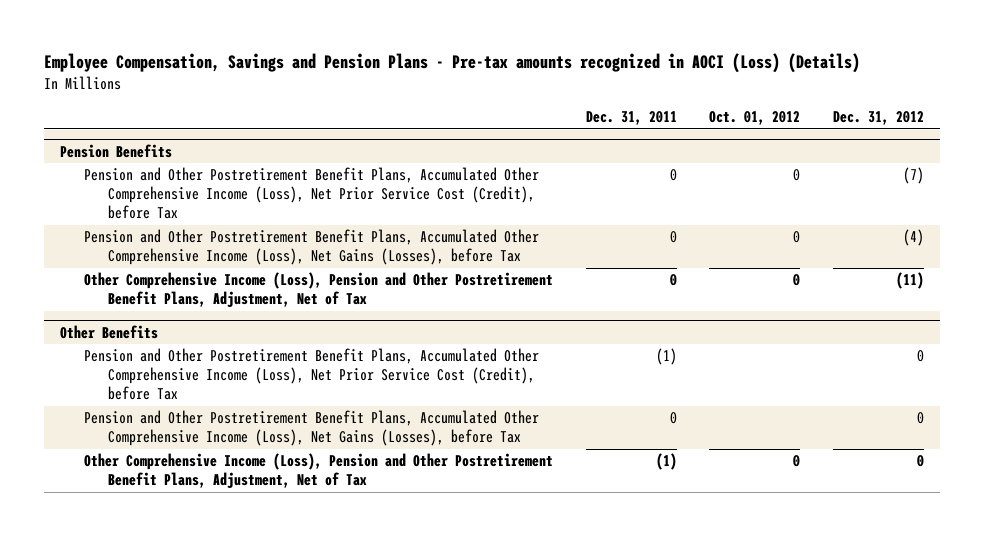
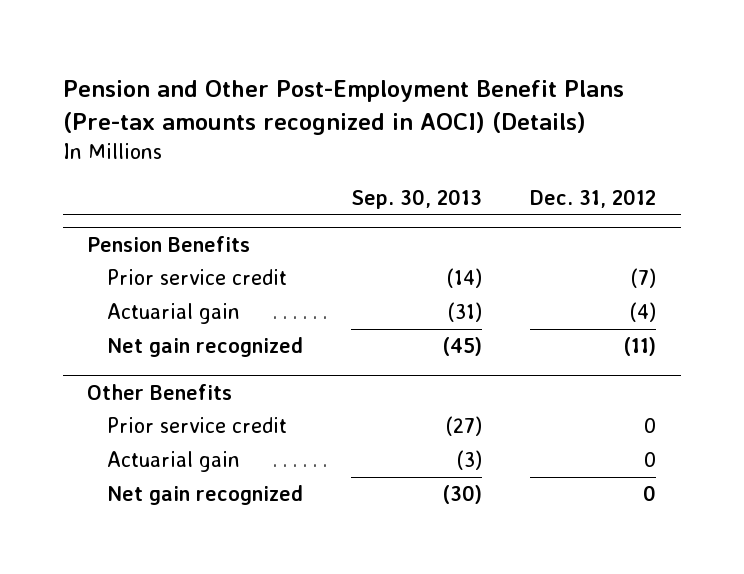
[43,52,860,73] Employee Compensation, Savings and Pension Plans - Pre-tax amounts recognized in AOCI (Loss) (Details) -> [63,79,625,136] Pension and Other Post-Employment Benefit Plans (Pre-tax amounts recognized in AOCI) (Details)
[585,111,677,126] Dec. 31, 2011 -> none
[709,111,801,126] Oct. 01, 2012 -> none
none -> [351,188,483,209] Sep. 30, 2013
[84,167,540,220] Pension and Other Postretirement Benefit Plans, Accumulated Other Comprehensive Income (Loss), Net Prior Service Cost (Credit), before Tax -> [106,269,287,286] Prior service credit
[84,229,540,266] Pension and Other Postretirement Benefit Plans, Accumulated Other Comprehensive Income (Loss), Net Gains (Losses), before Tax -> [106,303,240,325] Actuarial gain
[84,272,554,308] Other Comprehensive Income (Loss), Pension and Other Postretirement Benefit Plans, Adjustment, Net of Tax -> [106,337,303,358] Net gain recognized
[84,348,540,401] Pension and Other Postretirement Benefit Plans, Accumulated Other Comprehensive Income (Loss), Net Prior Service Cost (Credit), before Tax -> [106,417,287,434] Prior service credit
[84,410,540,447] Pension and Other Postretirement Benefit Plans, Accumulated Other Comprehensive Income (Loss), Net Gains (Losses), before Tax -> [106,451,240,473] Actuarial gain
[84,453,554,489] Other Comprehensive Income (Loss), Pension and Other Postretirement Benefit Plans, Adjustment, Net of Tax -> [106,485,303,506] Net gain recognized

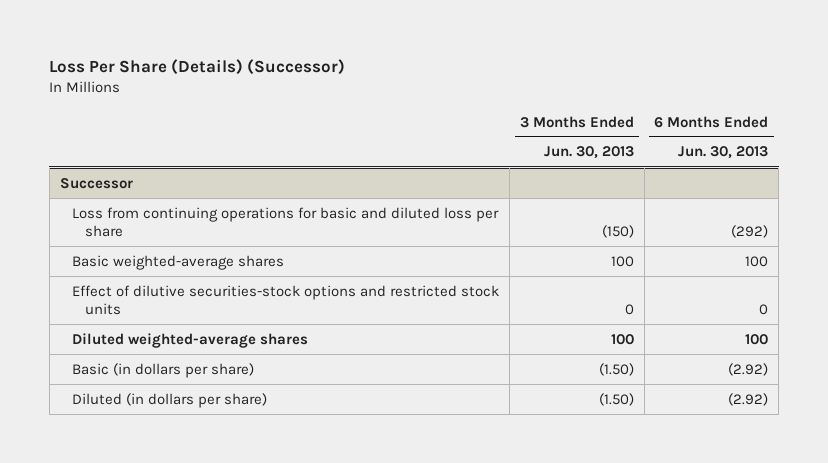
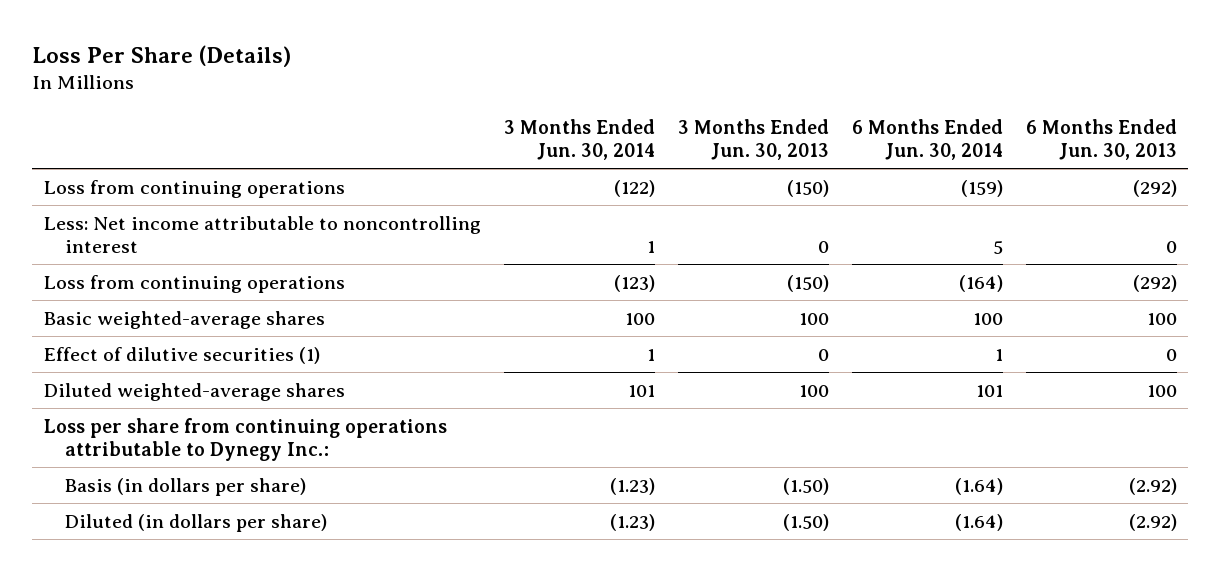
[49,59,346,76] Loss Per Share (Details) (Successor) -> [32,44,292,67] Loss Per Share (Details)
none -> [503,118,655,160] 3 Months Ended Jun. 30, 2014
none -> [851,118,1003,160] 6 Months Ended Jun. 30, 2014
[59,177,133,189] Successor -> none
[72,206,500,237] Loss from continuing operations for basic and diluted loss per share -> [43,179,345,198] Loss from continuing operations
none -> [43,215,481,253] Less: Net income attributable to noncontrolling interest
none -> [43,274,345,293] Loss from continuing operations
[72,284,500,315] Effect of dilutive securities-stock options and restricted stock units -> [43,346,320,364] Effect of dilutive securities (1)
none -> [43,417,447,461] Loss per share from continuing operations attributable to Dynegy Inc.:
[72,362,255,378] Basic (in dollars per share) -> [64,477,306,496] Basis (in dollars per share)

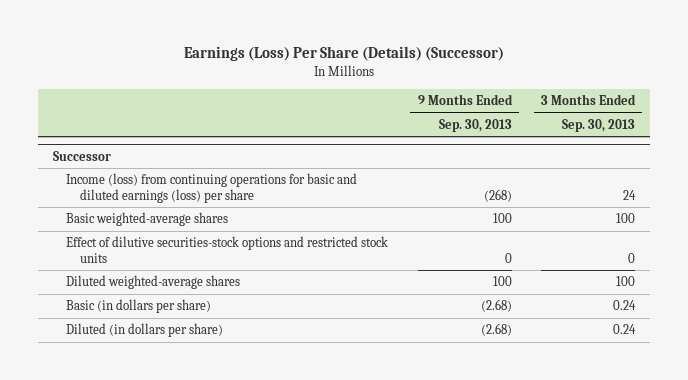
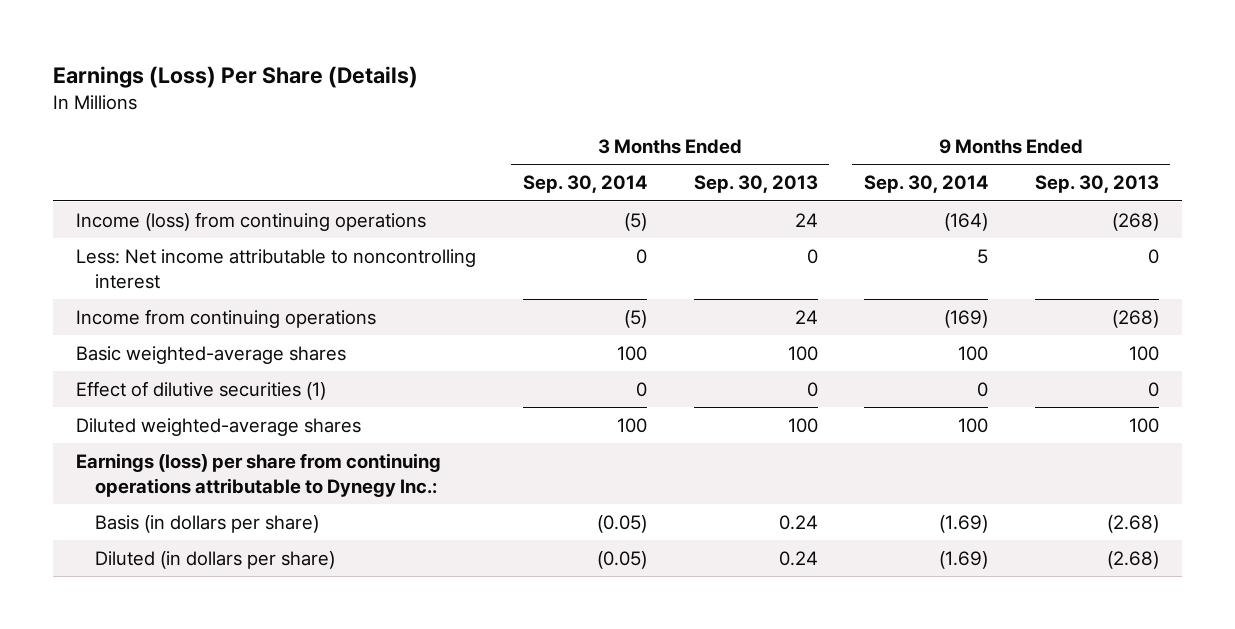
[183,46,504,62] Earnings (Loss) Per Share (Details) (Successor) -> [52,65,418,88] Earnings (Loss) Per Share (Details)
none -> [522,175,647,194] Sep. 30, 2014
none -> [864,175,989,194] Sep. 30, 2014
[52,150,111,161] Successor -> none
[66,173,358,203] Income (loss) from continuing operations for basic and diluted earnings (loss) per share -> [76,212,427,232] Income (loss) from continuing operations
none -> [76,249,477,289] Less: Net income attributable to noncontrolling interest
none -> [76,309,377,329] Income from continuing operations
[66,236,389,263] Effect of dilutive securities-stock options and restricted stock units -> [76,381,327,401] Effect of dilutive securities (1)
none -> [76,453,442,497] Earnings (loss) per share from continuing operations attributable to Dynegy Inc.:
[66,299,212,314] Basic (in dollars per share) -> [94,515,319,534] Basis (in dollars per share)

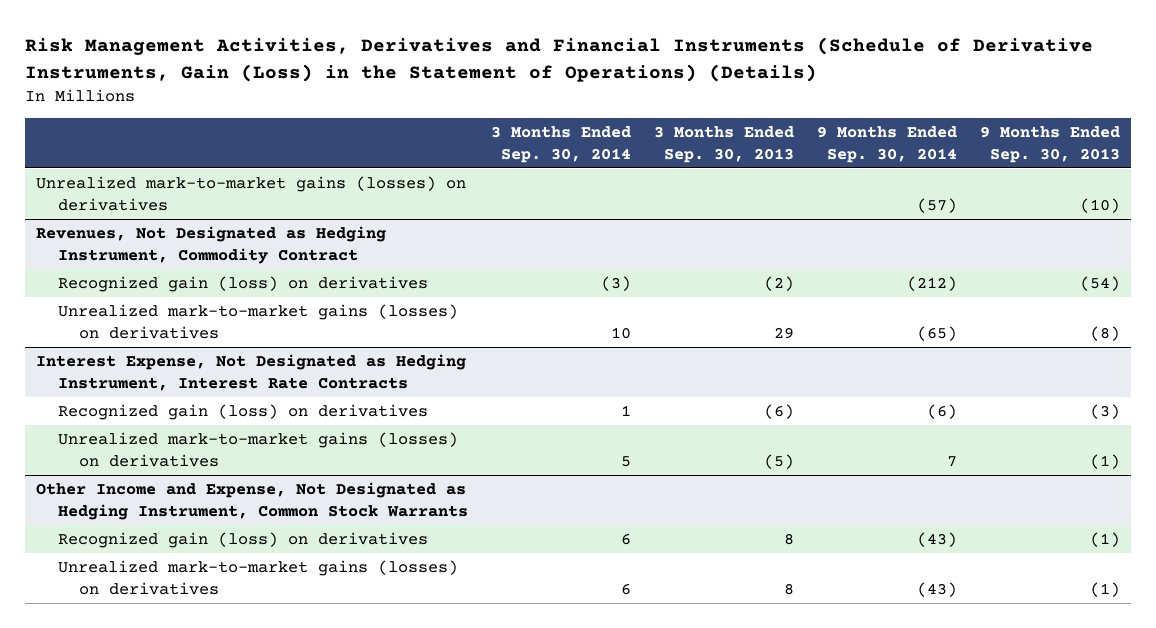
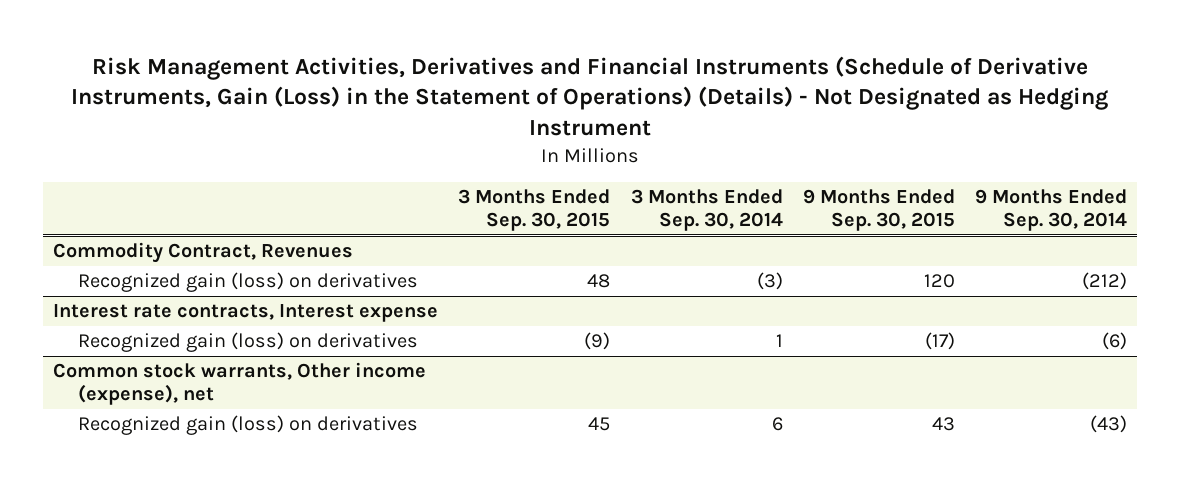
[24,37,1093,82] Risk Management Activities, Derivatives and Financial Instruments (Schedule of Derivative Instruments, Gain (Loss) in the Statement of Operations) (Details) -> [71,55,1109,137] Risk Management Activities, Derivatives and Financial Instruments (Schedule of Derivative Instruments, Gain (Loss) in the Statement of Operations) (Details) - Not Designated as Hedging Instrument
[653,125,794,163] 3 Months Ended Sep. 30, 2013 -> none
[979,125,1120,163] 9 Months Ended Sep. 30, 2013 -> none
none -> [458,188,611,231] 3 Months Ended Sep. 30, 2015
none -> [802,188,955,231] 9 Months Ended Sep. 30, 2015
[36,176,467,212] Unrealized mark-to-market gains (losses) on derivatives -> none
[36,226,387,265] Revenues, Not Designated as Hedging Instrument, Commodity Contract -> none
none -> [52,242,353,264] Commodity Contract, Revenues
[57,304,458,340] Unrealized mark-to-market gains (losses) on derivatives -> none
[36,354,467,392] Interest Expense, Not Designated as Hedging Instrument, Interest Rate Contracts -> none
none -> [52,304,438,323] Interest rate contracts, Interest expense
[57,432,458,468] Unrealized mark-to-market gains (losses) on derivatives -> none
[36,482,468,521] Other Income and Expense, Not Designated as Hedging Instrument, Common Stock Warrants -> none
none -> [52,362,426,406] Common stock warrants, Other income (expense), net
[57,560,458,596] Unrealized mark-to-market gains (losses) on derivatives -> none

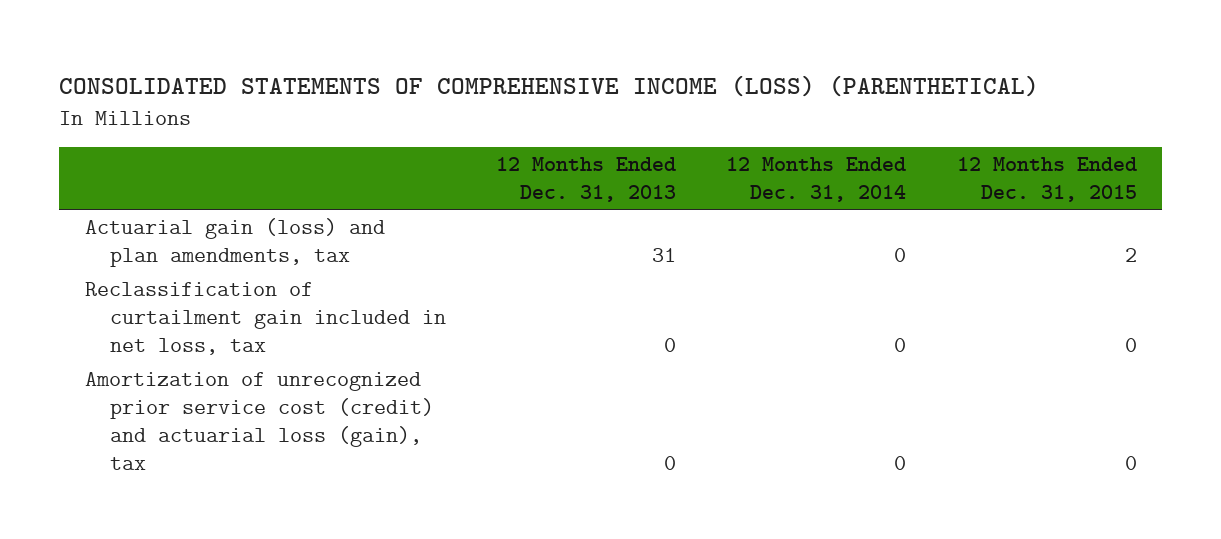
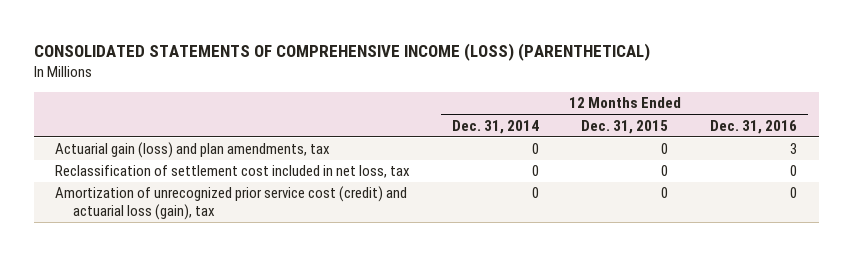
[495,157,676,203] 12 Months Ended Dec. 31, 2013 -> none
none -> [710,119,798,134] Dec. 31, 2016
[1124,247,1137,262] 2 -> [661,143,669,155] 0
[84,281,446,356] Reclassification of curtailment gain included in net loss, tax -> [54,165,410,179] Reclassification of settlement cost included in net loss, tax

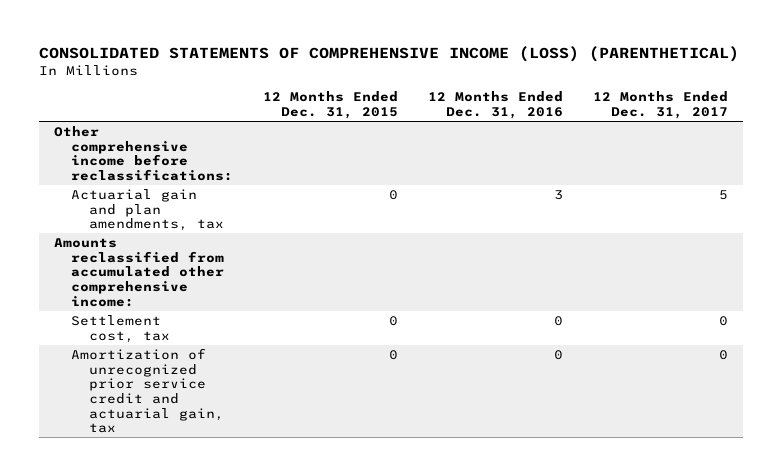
[451,119,539,134] Dec. 31, 2014 -> none
none -> [593,91,729,120] 12 Months Ended Dec. 31, 2017
none -> [53,125,234,181] Other comprehensive income before reclassifications:
[54,142,330,159] Actuarial gain (loss) and plan amendments, tax -> [71,188,225,232] Actuarial gain and plan amendments, tax
none -> [53,237,225,307] Amounts reclassified from accumulated other comprehensive income:
[54,165,410,179] Reclassification of settlement cost included in net loss, tax -> [71,314,171,343] Settlement cost, tax
[54,186,407,221] Amortization of unrecognized prior service cost (credit) and actuarial loss (gain), tax -> [71,347,225,434] Amortization of unrecognized prior service credit and actuarial gain, tax

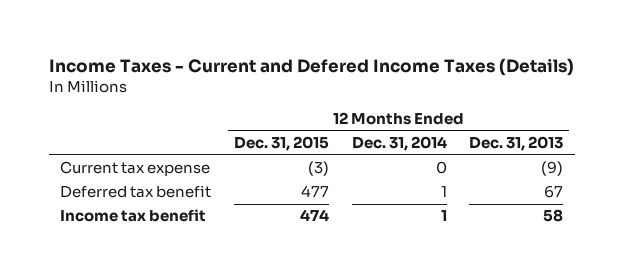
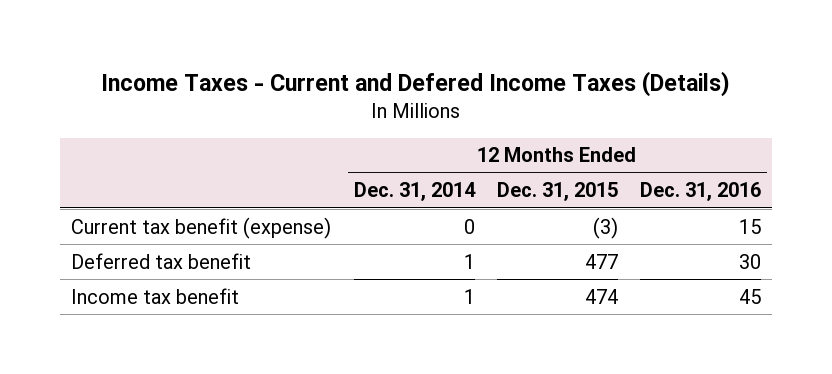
[469,136,564,152] Dec. 31, 2013 -> none
none -> [640,182,762,202] Dec. 31, 2016
[60,161,211,177] Current tax expense -> [71,216,332,239] Current tax benefit (expense)

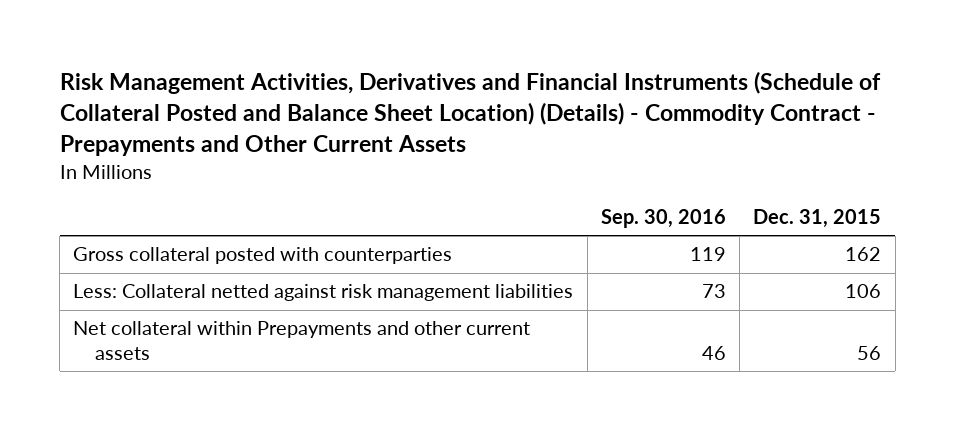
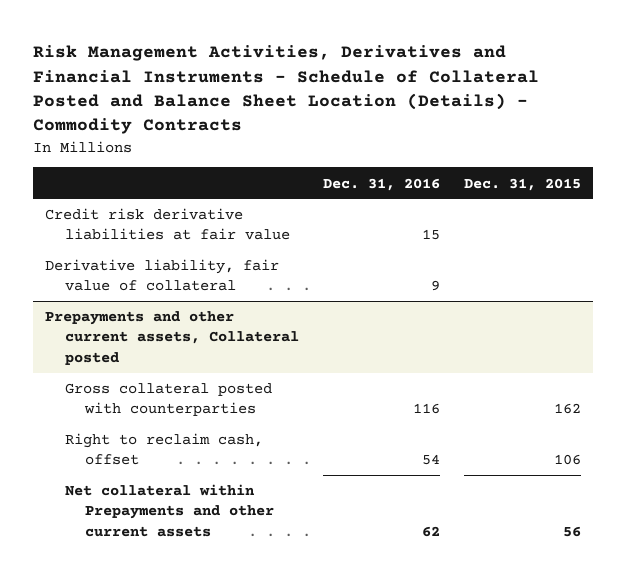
[59,71,881,157] Risk Management Activities, Derivatives and Financial Instruments (Schedule of Collateral Posted and Balance Sheet Location) (Details) - Commodity Contract - Prepayments and Other Current Assets -> [32,45,539,135] Risk Management Activities, Derivatives and Financial Instruments - Schedule of Collateral Posted and Balance Sheet Location (Details) - Commodity Contracts
[600,209,726,229] Sep. 30, 2016 -> none
none -> [322,177,440,191] Dec. 31, 2016
none -> [44,208,290,241] Credit risk derivative liabilities at fair value
none -> [44,259,279,292] Derivative liability, fair value of collateral
none -> [44,311,299,365] Prepayments and other current assets, Collateral posted
[73,284,574,302] Less: Collateral netted against risk management liabilities -> [64,433,263,466] Right to reclaim cash, offset

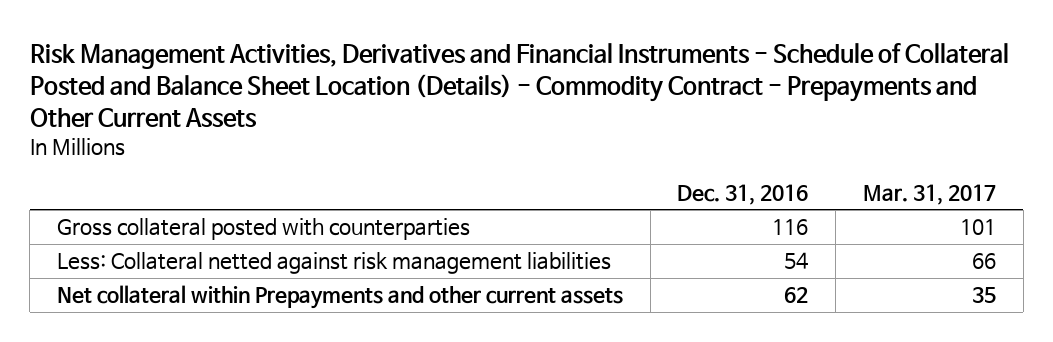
[32,45,539,135] Risk Management Activities, Derivatives and Financial Instruments - Schedule of Collateral Posted and Balance Sheet Location (Details) - Commodity Contracts -> [29,42,1009,129] Risk Management Activities, Derivatives and Financial Instruments - Schedule of Collateral Posted and Balance Sheet Location (Details) - Commodity Contract - Prepayments and Other Current Assets
[463,177,581,191] Dec. 31, 2015 -> none
none -> [862,183,996,205] Mar. 31, 2017
[44,208,290,241] Credit risk derivative liabilities at fair value -> none
[44,259,279,292] Derivative liability, fair value of collateral -> none
[44,311,299,365] Prepayments and other current assets, Collateral posted -> none
[64,433,263,466] Right to reclaim cash, offset -> [57,252,612,275] Less: Collateral netted against risk management liabilities

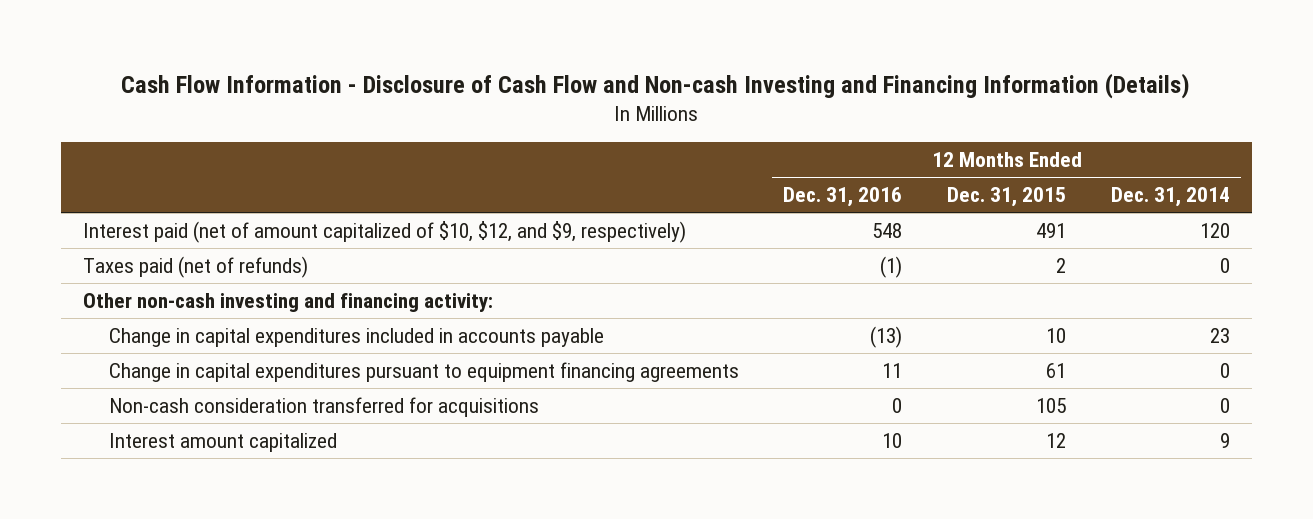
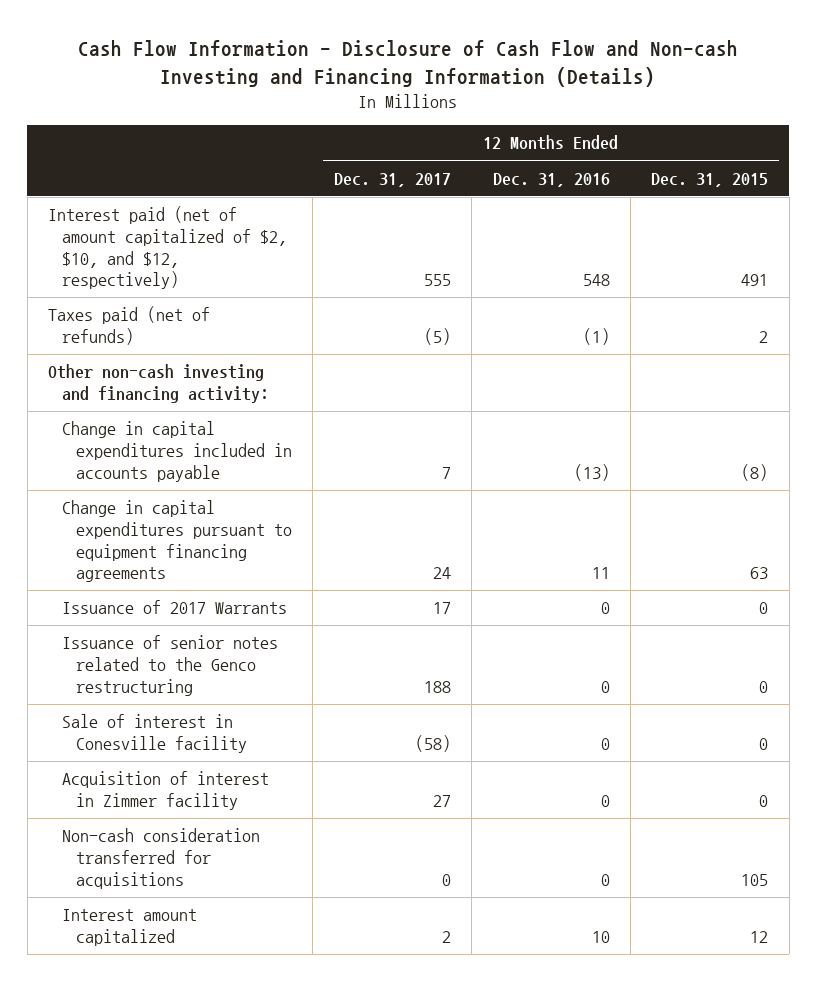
[1110,187,1230,208] Dec. 31, 2014 -> none
none -> [333,172,451,187] Dec. 31, 2017
[82,220,686,243] Interest paid (net of amount capitalized of $10, $12, and $9, respectively) -> [48,206,288,290] Interest paid (net of amount capitalized of $2, $10, and $12, respectively)
[1046,327,1067,343] 10 -> [741,463,769,481] (8)
[1046,362,1067,378] 61 -> [750,567,769,580] 63
none -> [62,600,288,615] Issuance of 2017 Warrants
none -> [62,635,279,696] Issuance of senior notes related to the Genco restructuring
none -> [62,714,248,754] Sale of interest in Conesville facility
none -> [62,771,270,811] Acquisition of interest in Zimmer facility

